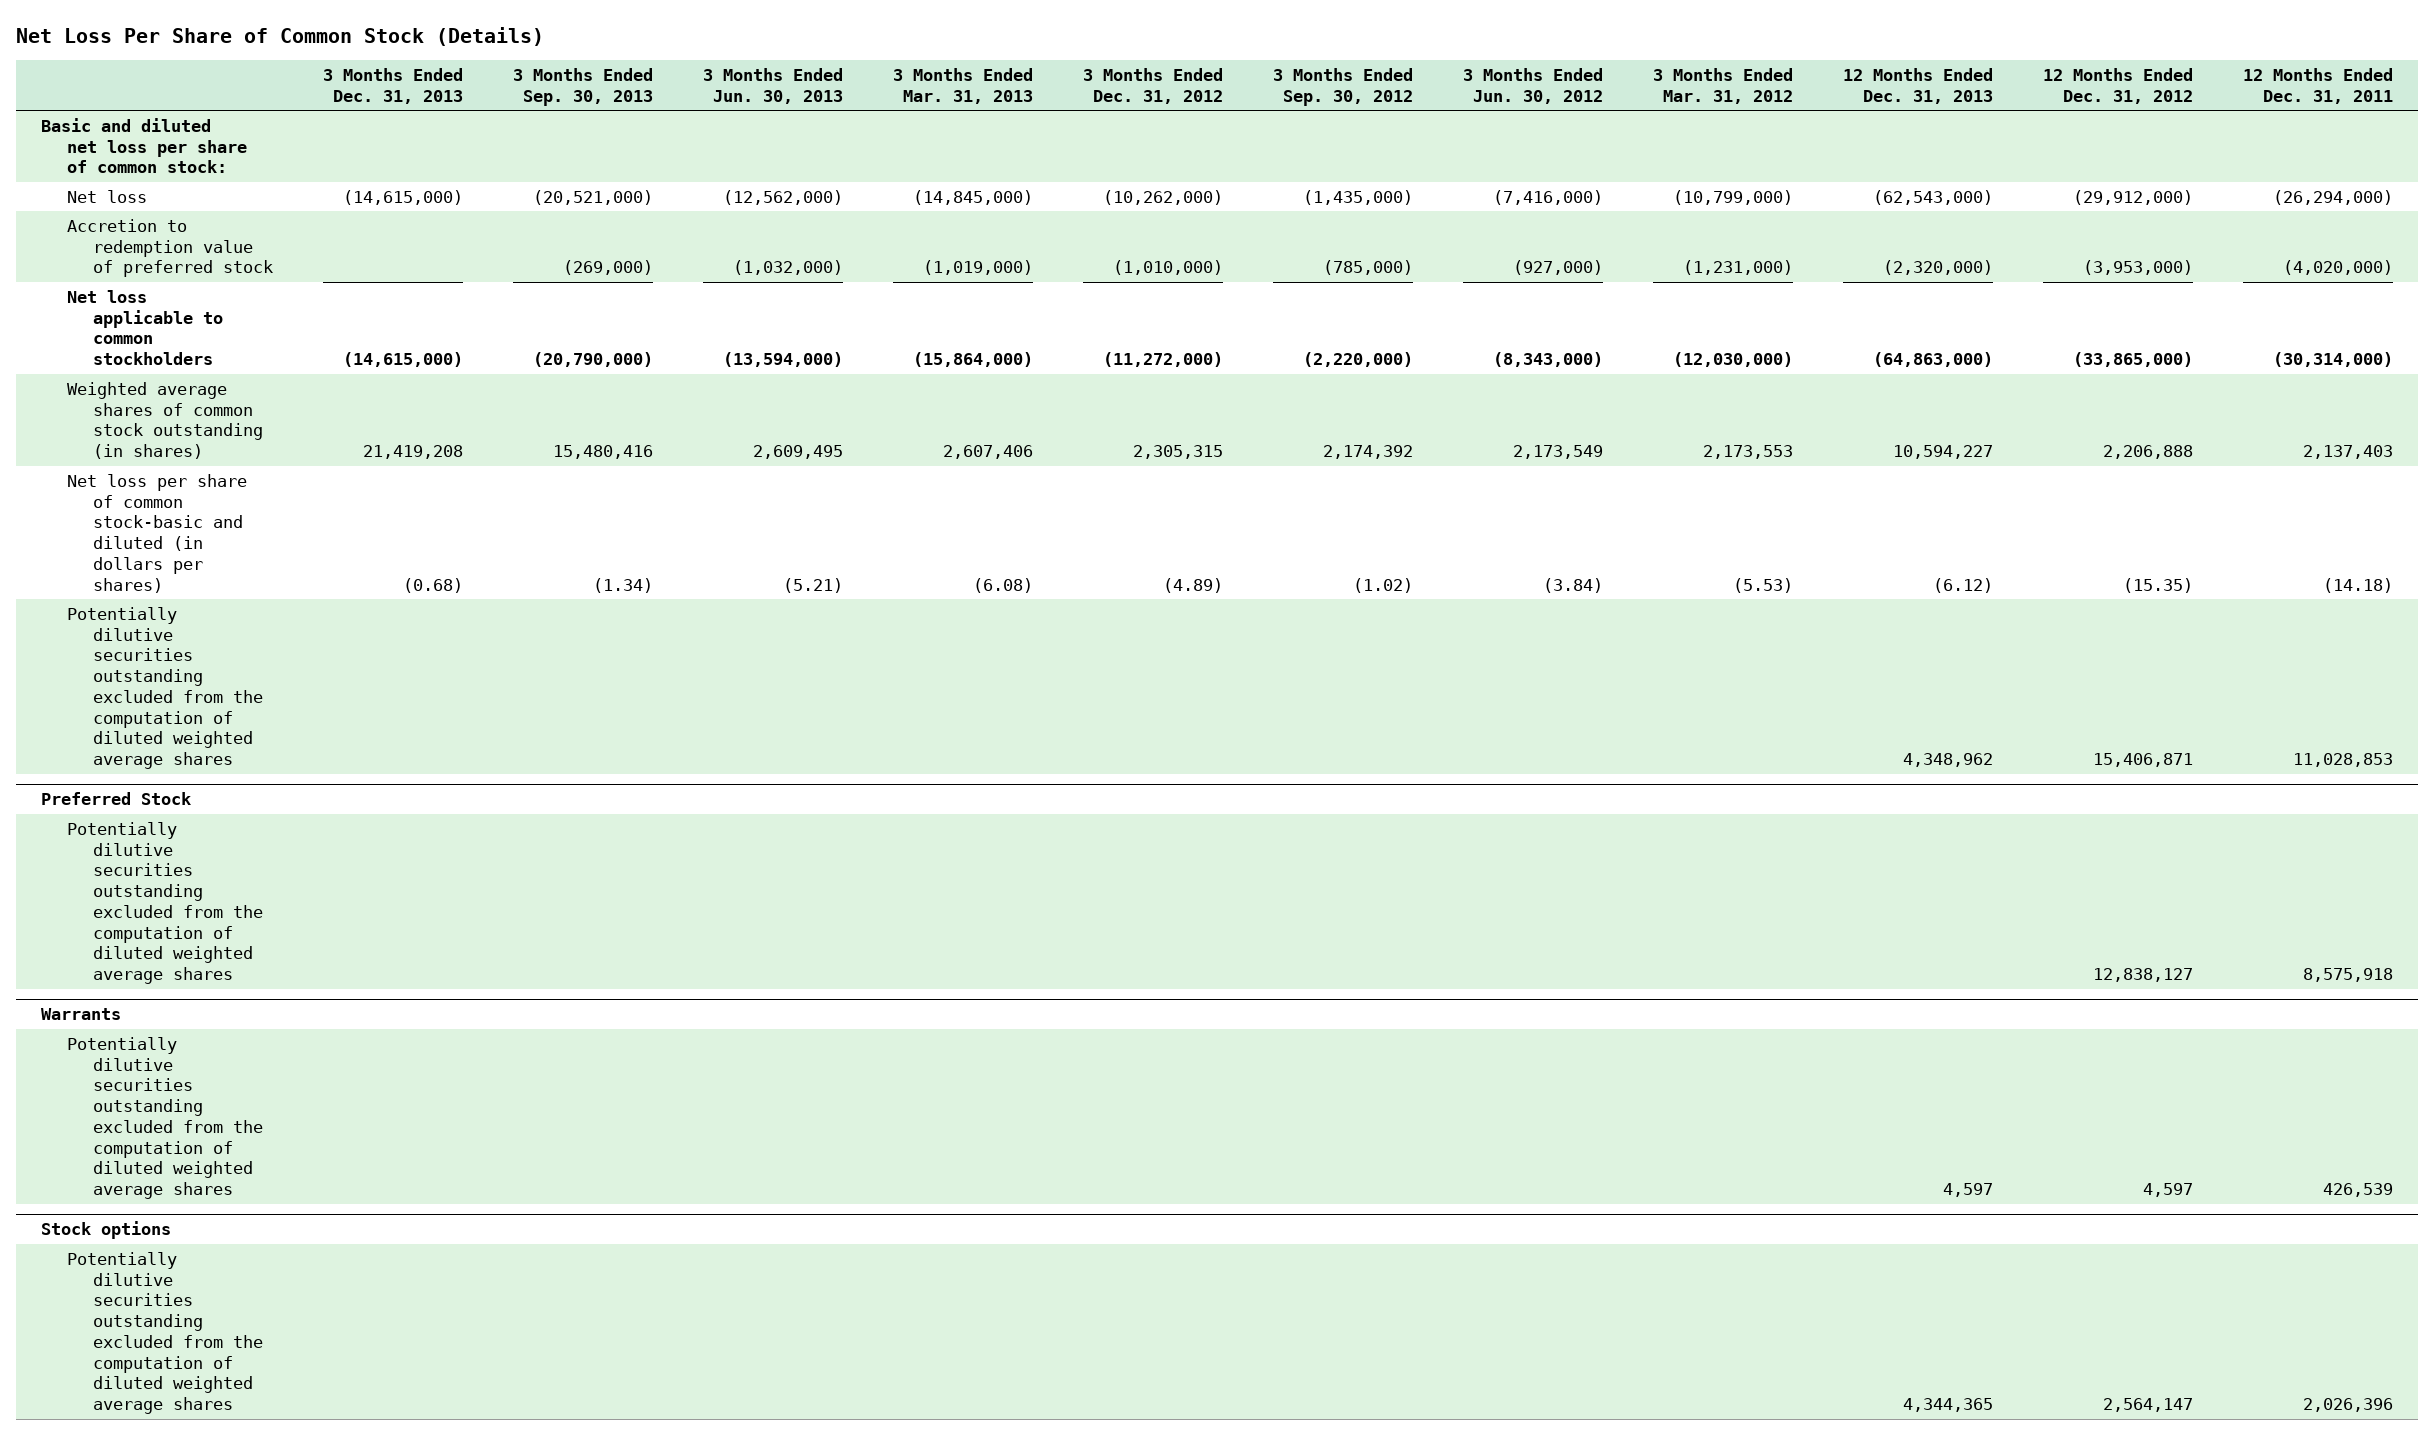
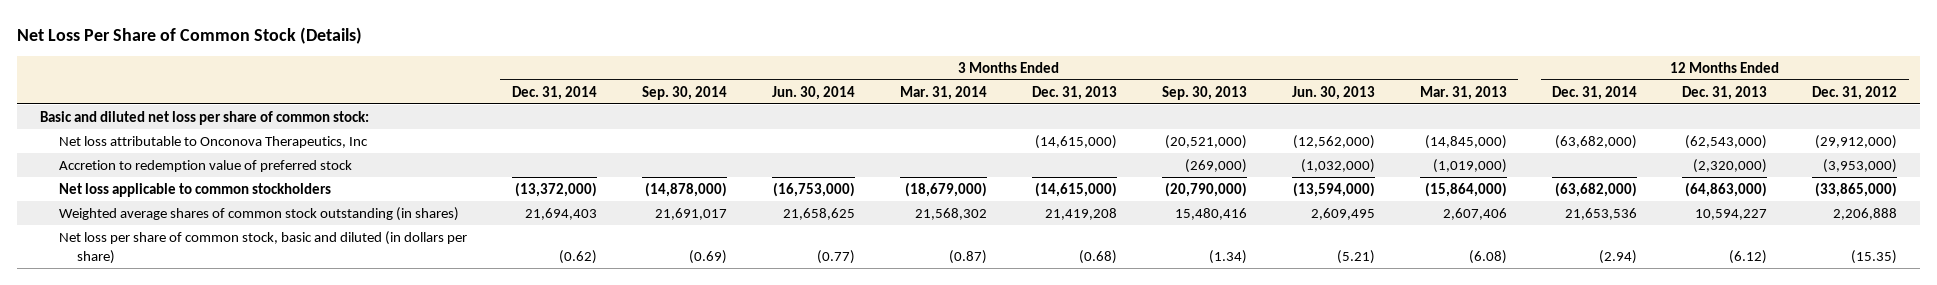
[1082,68,1223,104] 3 Months Ended Dec. 31, 2012 -> none
[1272,68,1413,106] 3 Months Ended Sep. 30, 2012 -> none
[1462,68,1603,104] 3 Months Ended Jun. 30, 2012 -> none
[1652,68,1793,104] 3 Months Ended Mar. 31, 2012 -> none
[2242,68,2393,104] 12 Months Ended Dec. 31, 2011 -> none
none -> [511,85,597,100] Dec. 31, 2014
none -> [641,85,727,100] Sep. 30, 2014
none -> [771,85,855,100] Jun. 30, 2014
none -> [899,85,987,100] Mar. 31, 2014
none -> [1552,85,1638,100] Dec. 31, 2014
[66,189,147,203] Net loss -> [58,135,368,148] Net loss attributable to Onconova Therapeutics, Inc
[66,606,263,770] Potentially dilutive securities outstanding excluded from the computation of diluted weighted average shares -> none
[41,792,192,806] Preferred Stock -> none
[66,821,263,985] Potentially dilutive securities outstanding excluded from the computation of diluted weighted average shares -> none
[41,1008,122,1021] Warrants -> none
[66,1036,263,1200] Potentially dilutive securities outstanding excluded from the computation of diluted weighted average shares -> none
[41,1221,172,1240] Stock options -> none
[66,1251,263,1415] Potentially dilutive securities outstanding excluded from the computation of diluted weighted average shares -> none
[66,473,247,593] Net loss per share of common stock-basic and diluted (in dollars per shares) -> [58,230,467,265] Net loss per share of common stock, basic and diluted (in dollars per share)

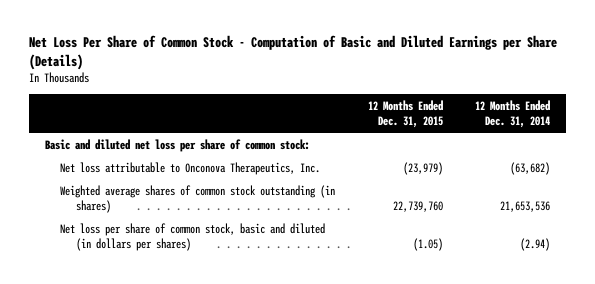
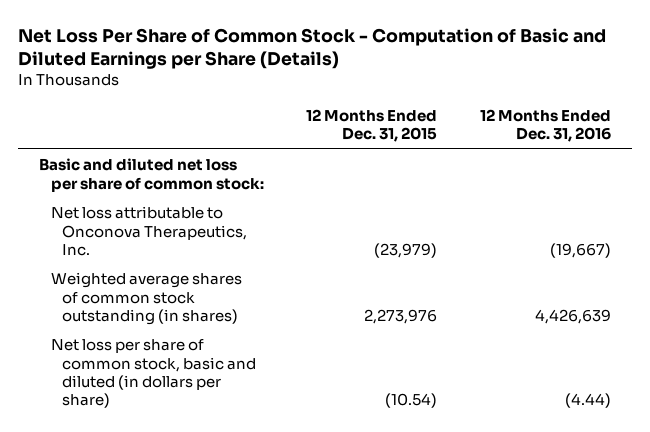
[475,99,551,128] 12 Months Ended Dec. 31, 2014 -> none
none -> [480,109,612,143] 12 Months Ended Dec. 31, 2016
[392,200,443,212] 22,739,760 -> [364,308,438,324] 2,273,976
[60,222,326,251] Net loss per share of common stock, basic and diluted (in dollars per shares) -> [50,339,256,408] Net loss per share of common stock, basic and diluted (in dollars per share)
[412,237,443,251] (1.05) -> [385,392,438,408] (10.54)

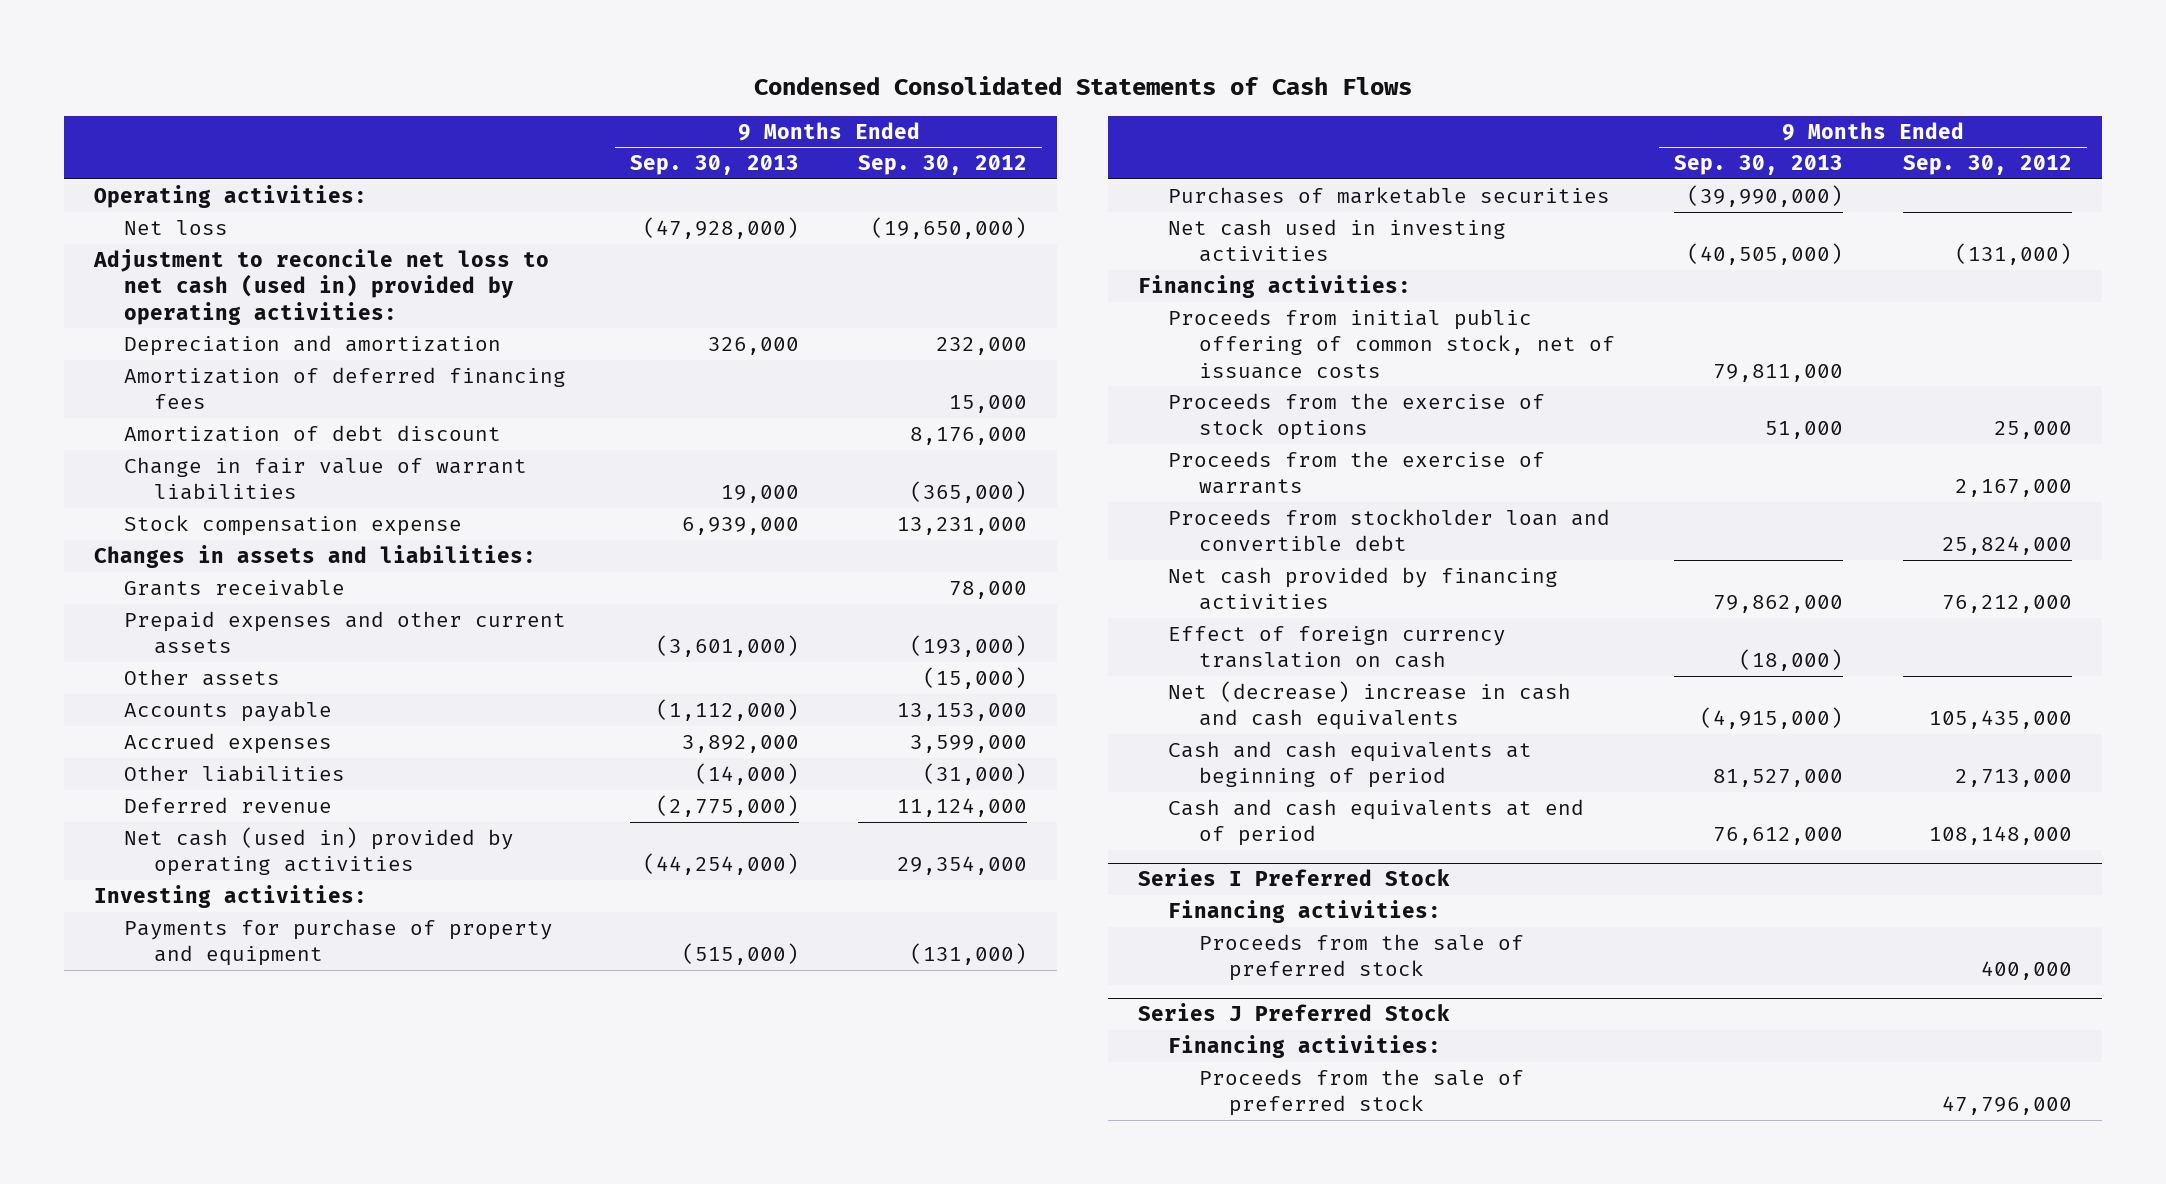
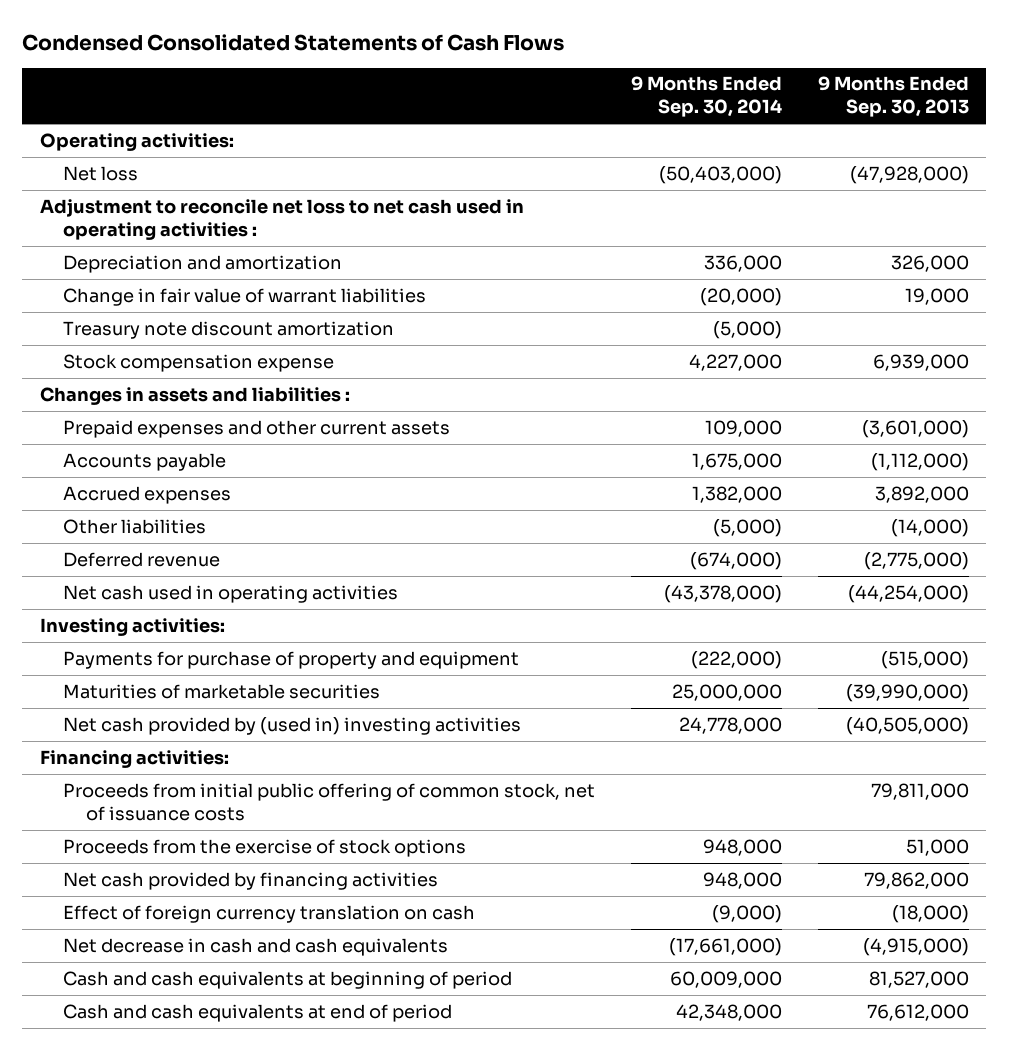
[858,155,1028,176] Sep. 30, 2012 -> none
none -> [630,76,782,118] 9 Months Ended Sep. 30, 2014
[92,248,549,325] Adjustment to reconcile net loss to net cash (used in) provided by operating activities: -> [39,198,524,240] Adjustment to reconcile net loss to net cash used in operating activities :
[123,366,566,410] Amortization of deferred financing fees -> none
[123,424,501,442] Amortization of debt discount -> none
none -> [62,320,394,339] Treasury note discount amortization
[123,578,345,596] Grants receivable -> none
[93,544,536,568] Changes in assets and liabilities: -> [39,386,350,405] Changes in assets and liabilities :
[123,668,280,686] Other assets -> none
[123,826,514,877] Net cash (used in) provided by operating activities -> [62,584,398,603] Net cash used in operating activities
[1168,186,1611,204] Purchases of marketable securities -> [62,683,380,699] Maturities of marketable securities
[1168,218,1507,263] Net cash used in investing activities -> [62,716,521,735] Net cash provided by (used in) investing activities
[1168,450,1546,495] Proceeds from the exercise of warrants -> none
[1168,508,1611,552] Proceeds from stockholder loan and convertible debt -> none
[1168,680,1572,731] Net (decrease) increase in cash and cash equivalents -> [62,937,448,956] Net decrease in cash and cash equivalents
[1138,868,1451,887] Series I Preferred Stock -> none
[1168,899,1442,923] Financing activities: -> none
[1198,933,1524,982] Proceeds from the sale of preferred stock -> none
[1138,1003,1451,1022] Series J Preferred Stock -> none
[1168,1034,1442,1058] Financing activities: -> none
[1198,1068,1524,1117] Proceeds from the sale of preferred stock -> none

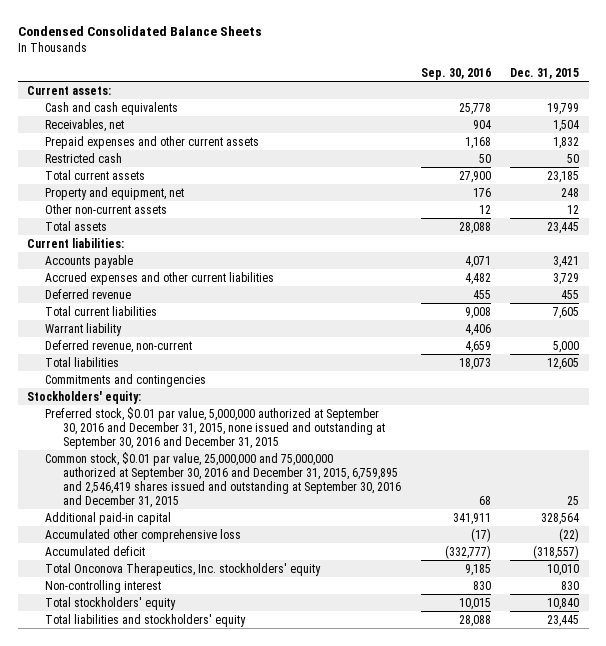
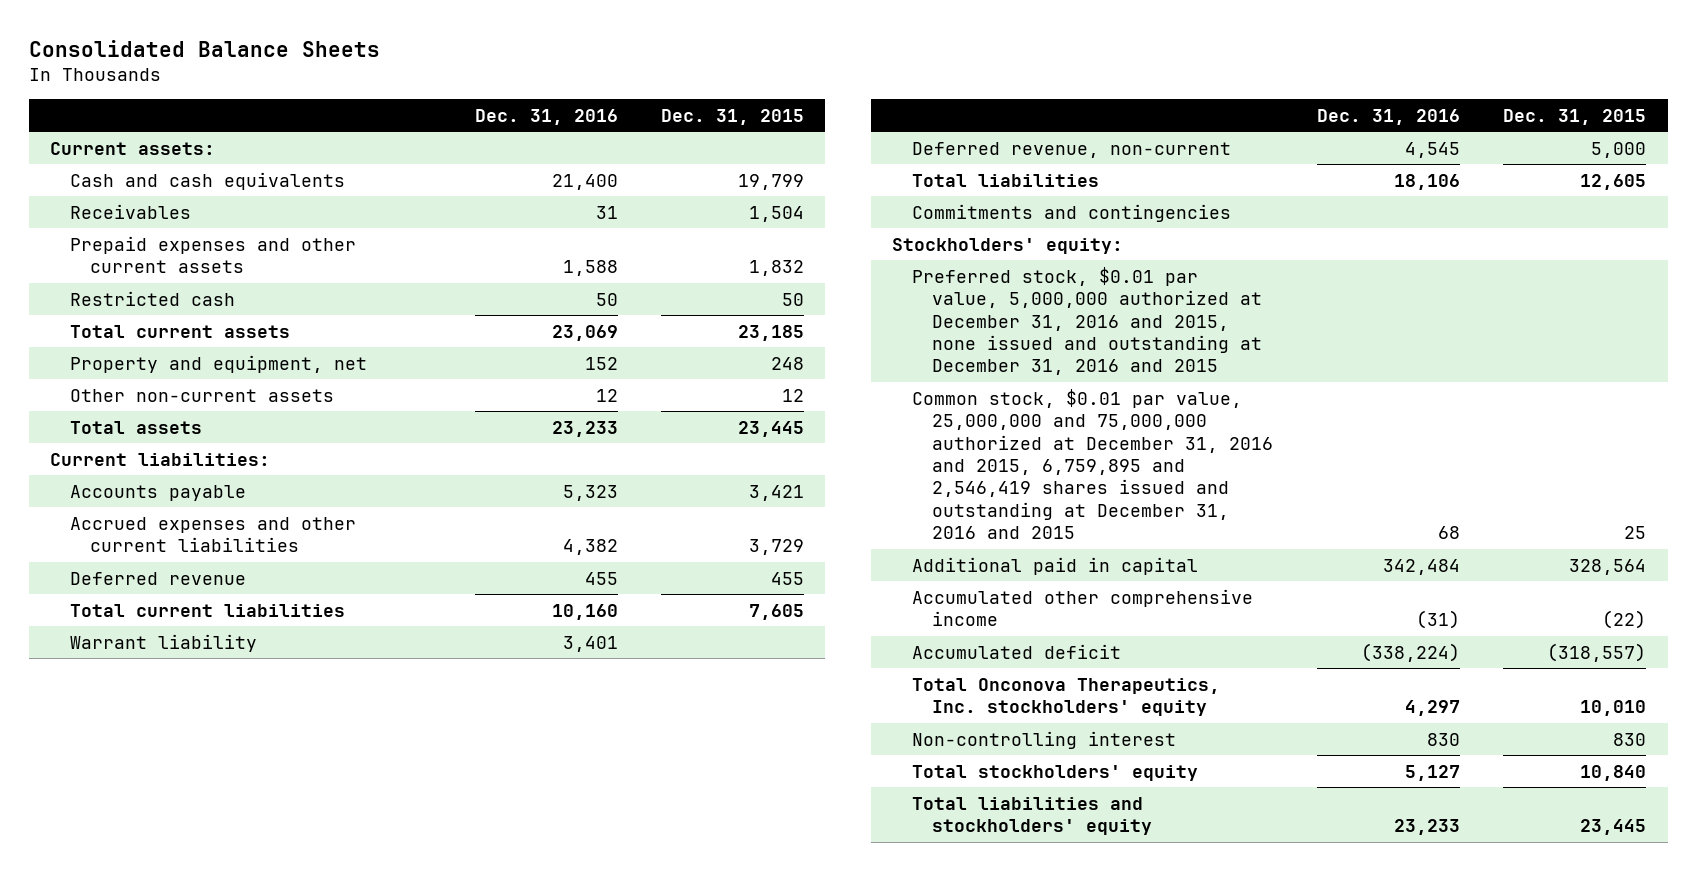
[17,26,262,37] Condensed Consolidated Balance Sheets -> [28,39,380,57] Consolidated Balance Sheets
[420,67,491,80] Sep. 30, 2016 -> none
none -> [474,108,618,125] Dec. 31, 2016
[45,118,125,132] Receivables, net -> [70,203,192,219] Receivables
[45,406,386,449] Preferred stock, $0.01 par value, 5,000,000 authorized at September 30, 2016 and December 31, 2015, none issued and outstanding at September 30, 2016 and December 31, 2015 -> [912,266,1263,376] Preferred stock, $0.01 par value, 5,000,000 authorized at December 31, 2016 and 2015, none issued and outstanding at December 31, 2016 and 2015
[45,451,402,508] Common stock, $0.01 par value, 25,000,000 and 75,000,000 authorized at September 30, 2016 and December 31, 2015, 6,759,895 and 2,546,419 shares issued and outstanding at September 30, 2016 and December 31, 2015 -> [912,388,1274,540] Common stock, $0.01 par value, 25,000,000 and 75,000,000 authorized at December 31, 2016 and 2015, 6,759,895 and 2,546,419 shares issued and outstanding at December 31, 2016 and 2015
[45,511,172,525] Additional paid-in capital -> [912,556,1199,575] Additional paid in capital
[45,528,242,542] Accumulated other comprehensive loss -> [912,588,1254,627] Accumulated other comprehensive income

